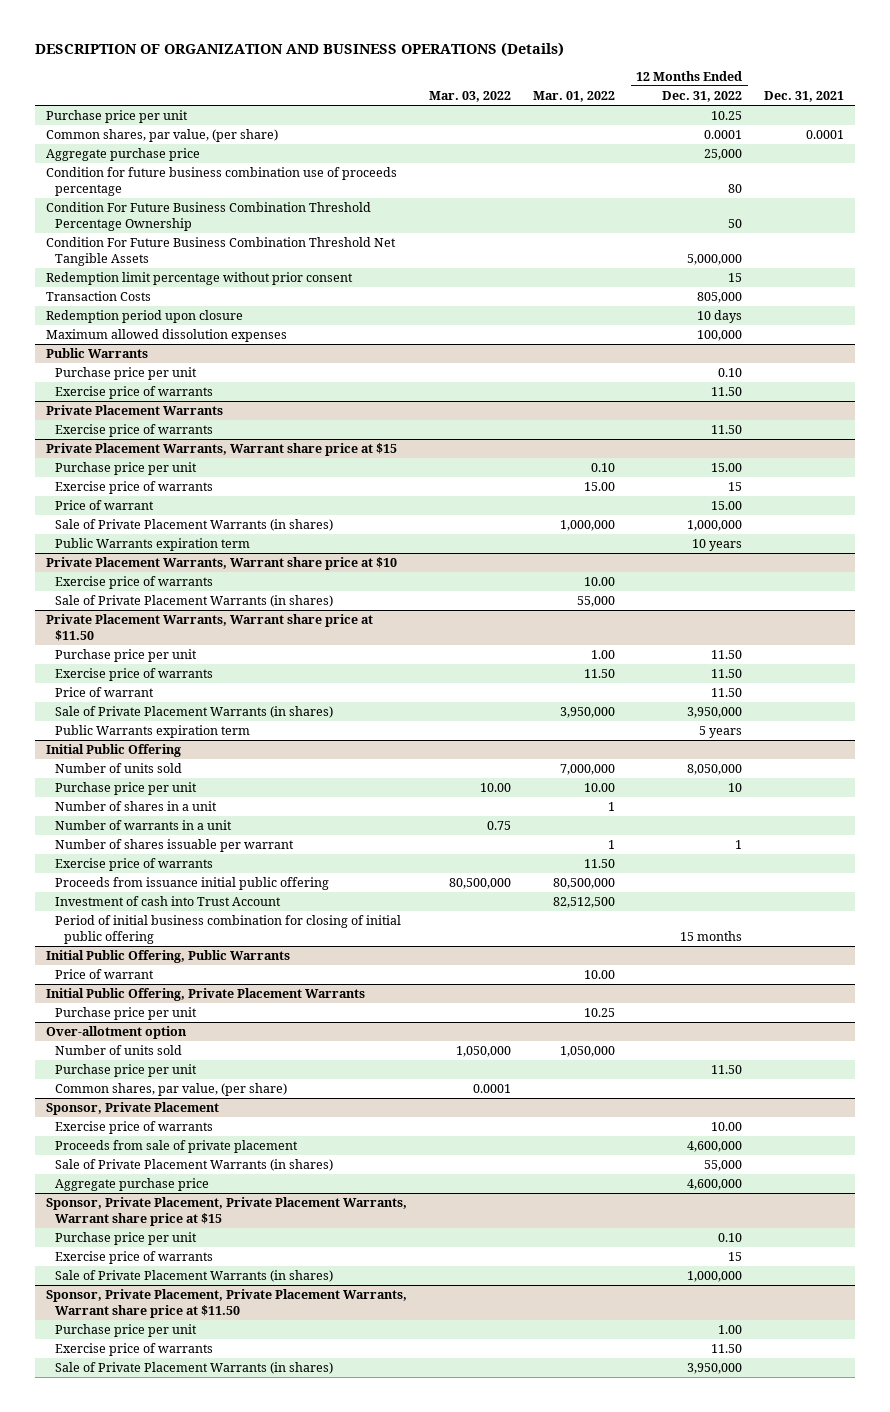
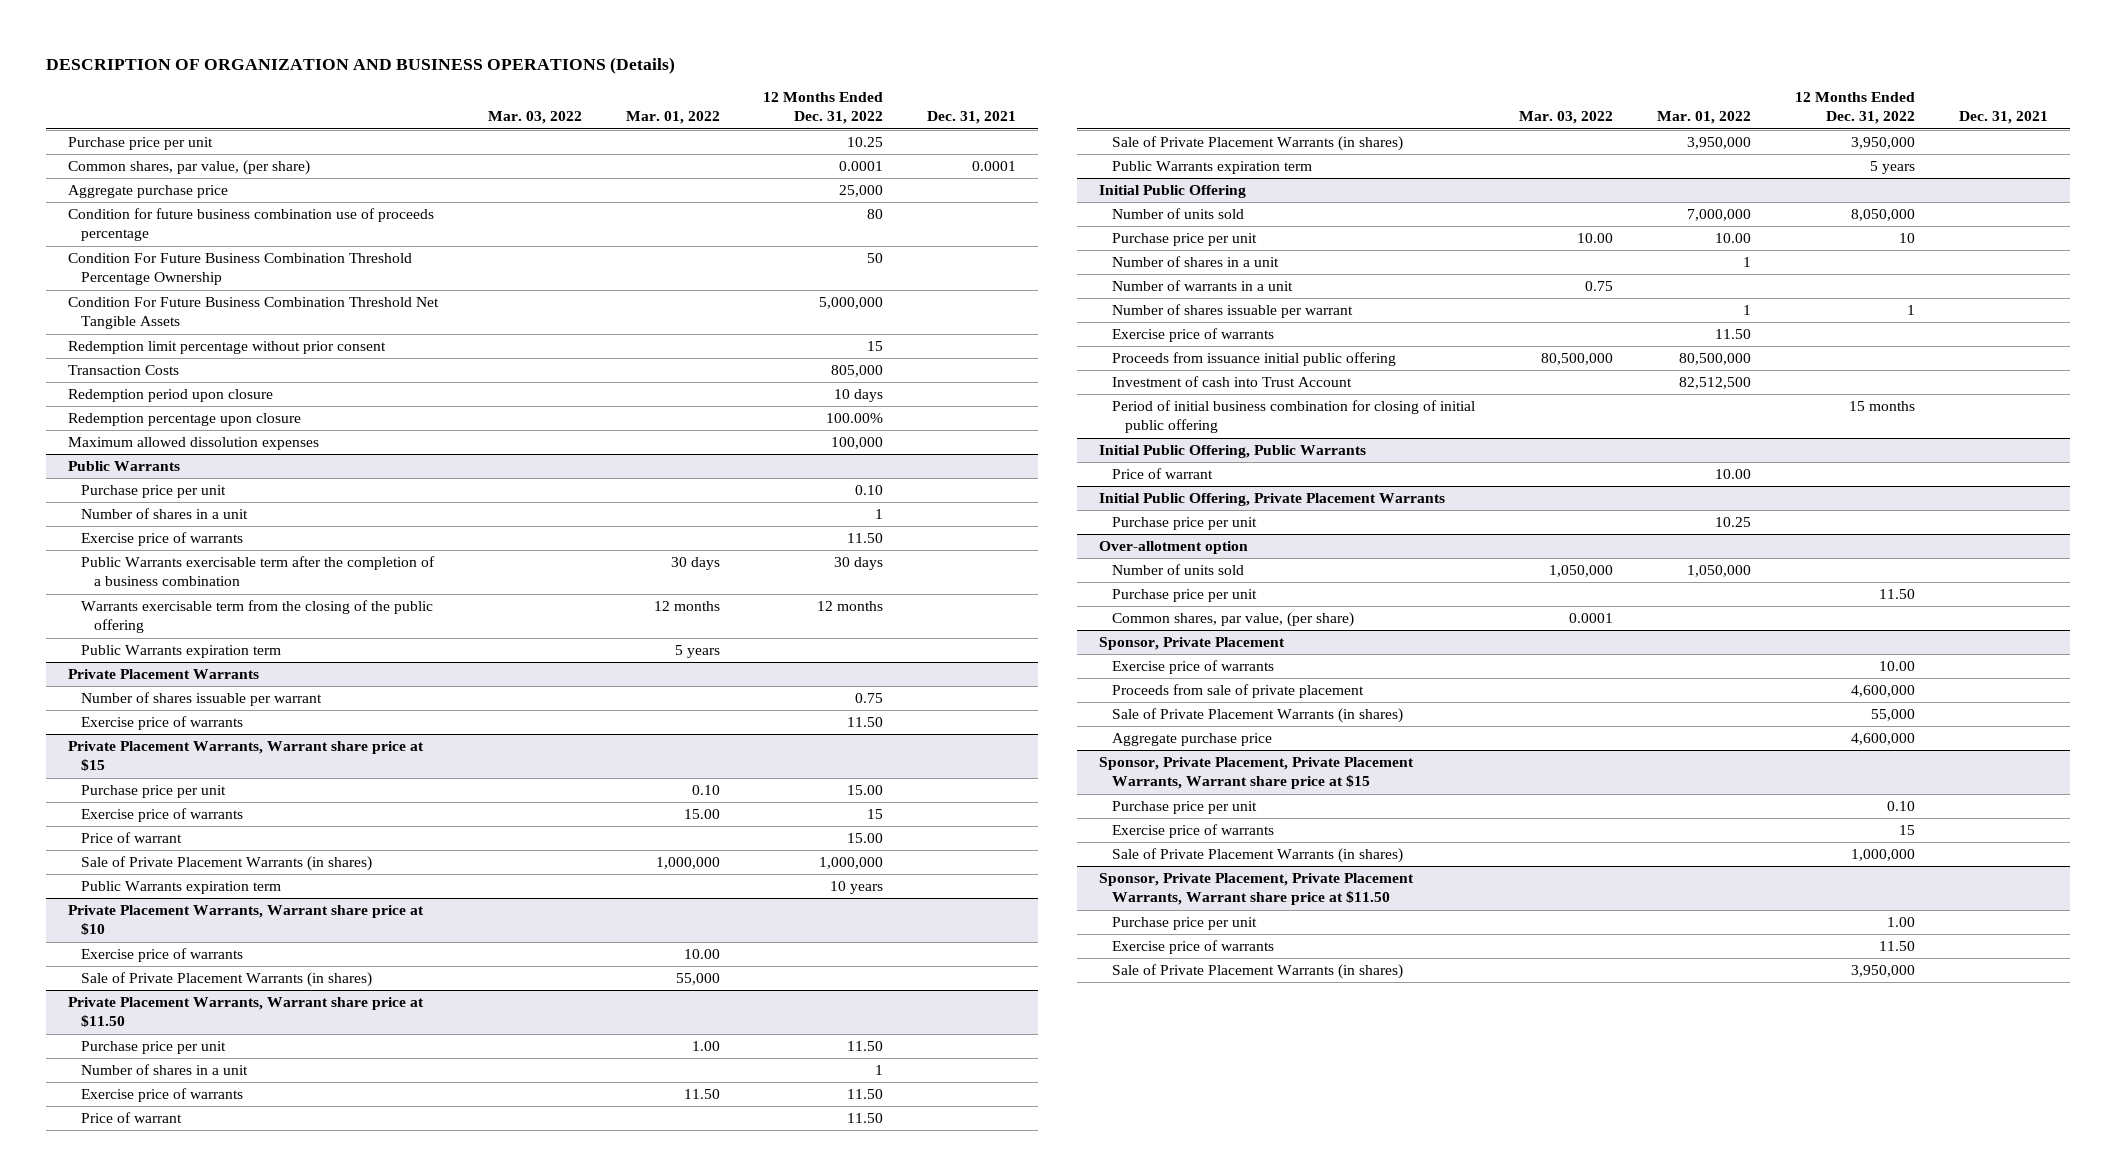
none -> [67,413,301,427] Redemption percentage upon closure
none -> [80,508,248,520] Number of shares in a unit
none -> [80,556,435,587] Public Warrants exercisable term after the completion of a business combination
none -> [80,600,433,634] Warrants exercisable term from the closing of the public offering
none -> [80,645,281,659] Public Warrants expiration term
none -> [80,692,322,707] Number of shares issuable per warrant
none -> [80,1064,248,1076] Number of shares in a unit

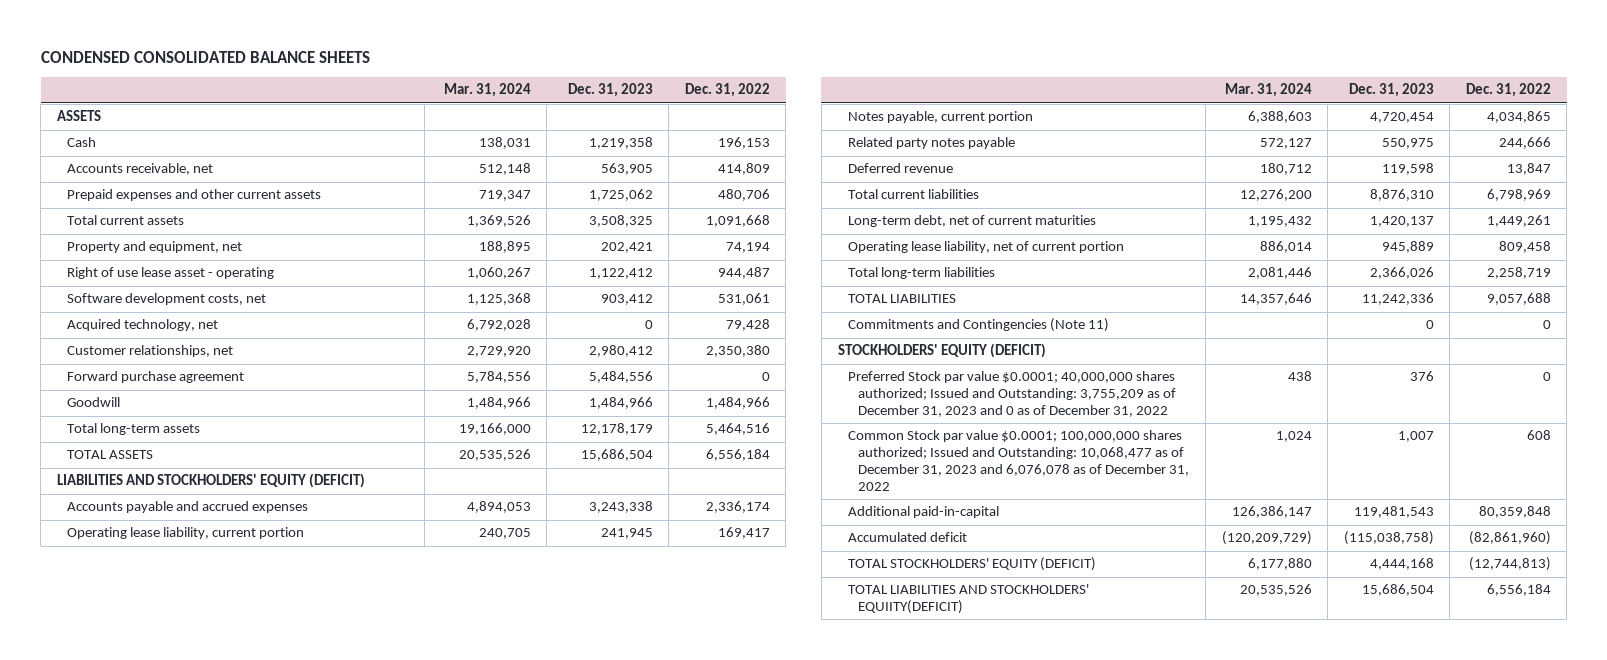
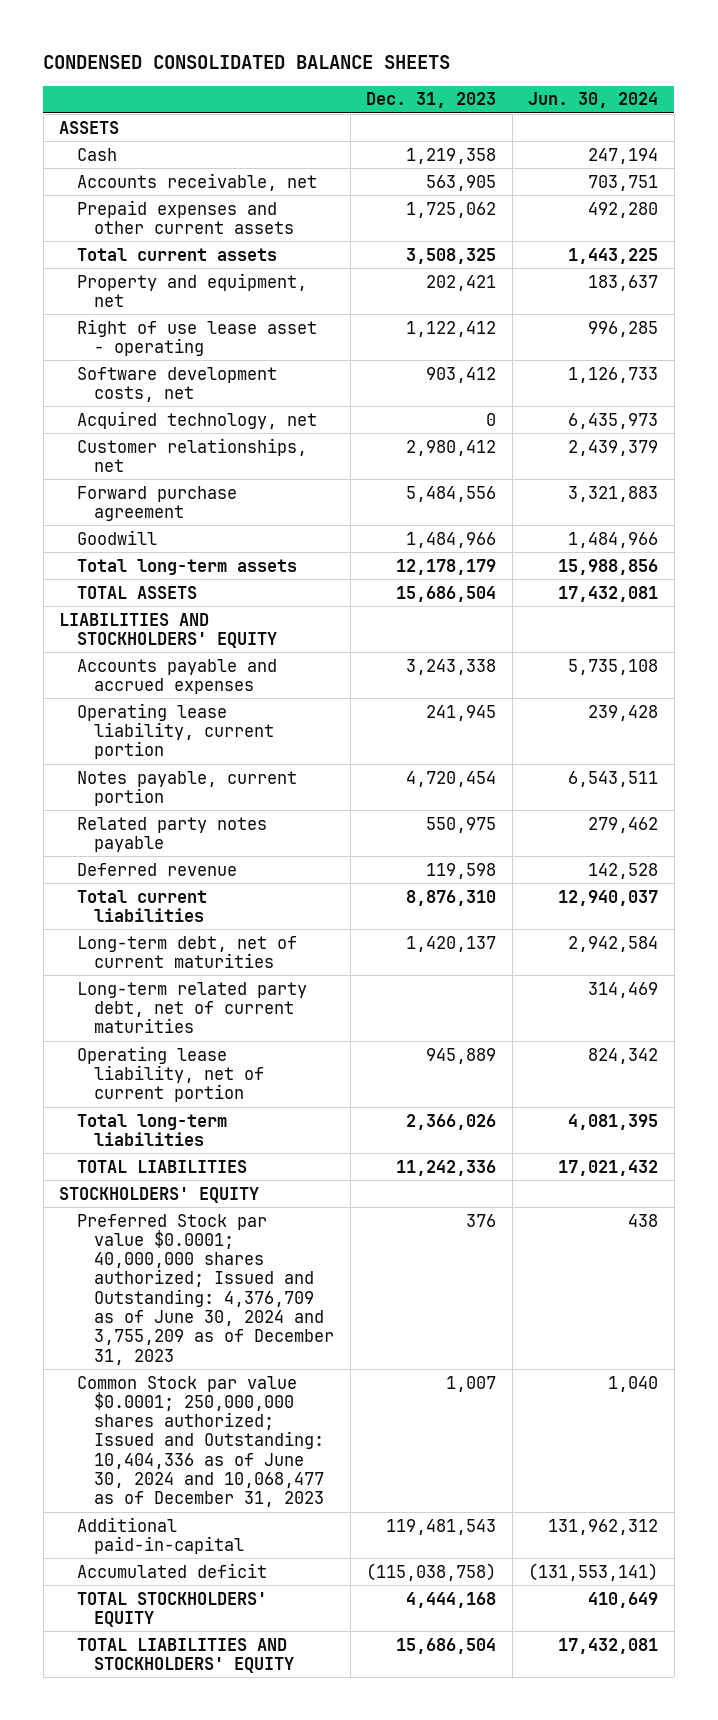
[443,83,531,98] Mar. 31, 2024 -> none
[684,83,770,98] Dec. 31, 2022 -> none
none -> [528,92,659,109] Jun. 30, 2024
[56,473,365,489] LIABILITIES AND STOCKHOLDERS' EQUITY (DEFICIT) -> [59,612,277,648] LIABILITIES AND STOCKHOLDERS' EQUITY
none -> [76,981,307,1034] Long-term related party debt, net of current maturities
[847,318,1109,333] Commitments and Contingencies (Note 11) -> none
[837,343,1046,359] STOCKHOLDERS' EQUITY (DEFICIT) -> [59,1186,260,1203] STOCKHOLDERS' EQUITY
[847,371,1177,417] Preferred Stock par value $0.0001; 40,000,000 shares authorized; Issued and Outstanding: 3,755,209 as of December 31, 2023 and 0 as of December 31, 2022 -> [76,1213,335,1365] Preferred Stock par value $0.0001; 40,000,000 shares authorized; Issued and Outstanding: 4,376,709 as of June 30, 2024 and 3,755,209 as of December 31, 2023
[847,430,1190,491] Common Stock par value $0.0001; 100,000,000 shares authorized; Issued and Outstanding: 10,068,477 as of December 31, 2023 and 6,076,078 as of December 31, 2022 -> [76,1375,325,1508] Common Stock par value $0.0001; 250,000,000 shares authorized; Issued and Outstanding: 10,404,336 as of June 30, 2024 and 10,068,477 as of December 31, 2023
[847,557,1096,572] TOTAL STOCKHOLDERS' EQUITY (DEFICIT) -> [76,1591,267,1627] TOTAL STOCKHOLDERS' EQUITY
[847,584,1089,615] TOTAL LIABILITIES AND STOCKHOLDERS' EQUIITY(DEFICIT) -> [76,1637,295,1673] TOTAL LIABILITIES AND STOCKHOLDERS' EQUITY

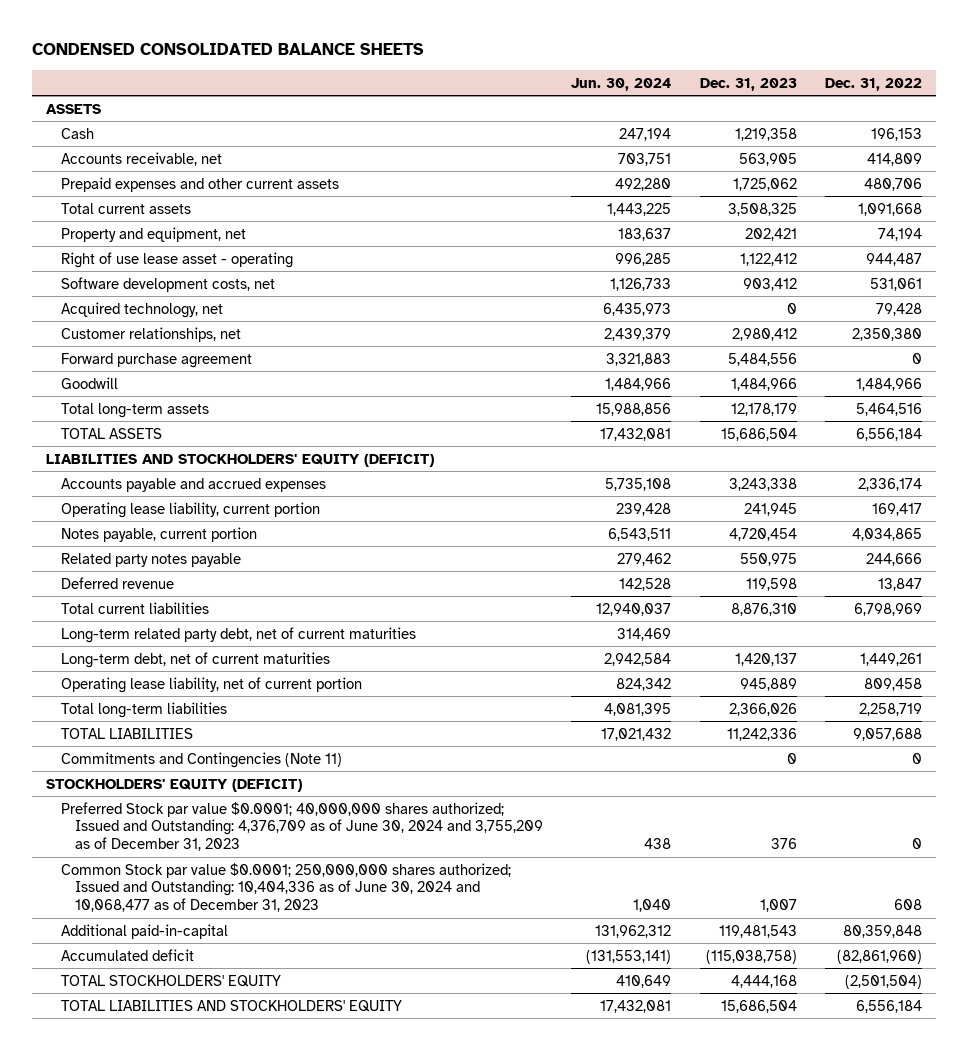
none -> [825,77,923,91] Dec. 31, 2022
[59,612,277,648] LIABILITIES AND STOCKHOLDERS' EQUITY -> [46,453,435,467] LIABILITIES AND STOCKHOLDERS' EQUITY (DEFICIT)
[76,935,297,968] Long-term debt, net of current maturities -> [60,651,330,668] Long-term debt, net of current maturities
none -> [60,751,342,768] Commitments and Contingencies (Note 11)
[59,1186,260,1203] STOCKHOLDERS' EQUITY -> [46,778,303,792] STOCKHOLDERS' EQUITY (DEFICIT)

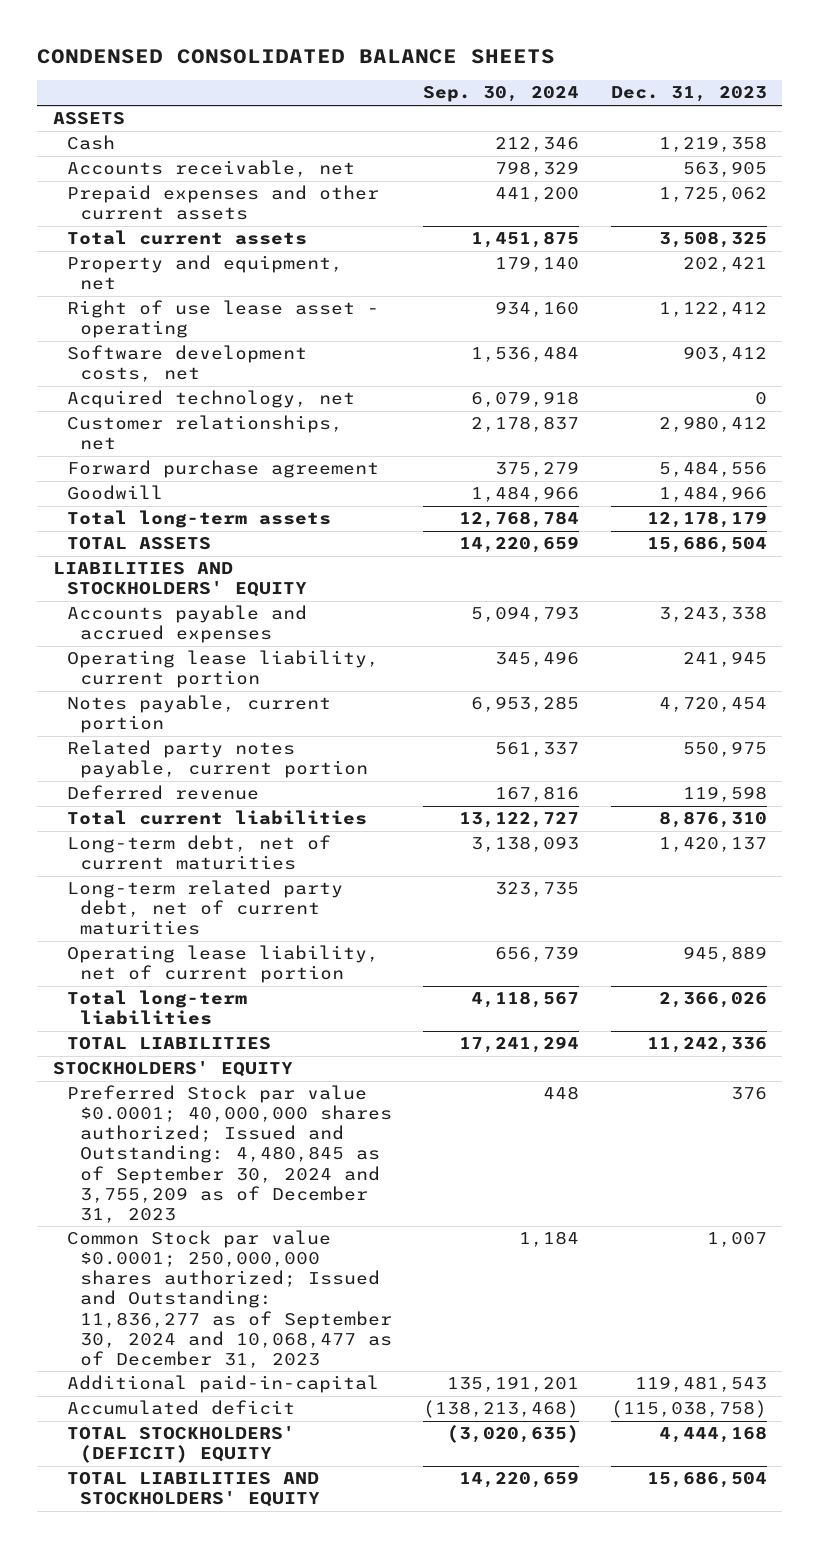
[571,77,672,91] Jun. 30, 2024 -> none
[825,77,923,91] Dec. 31, 2022 -> none
none -> [423,86,580,103] Sep. 30, 2024
[46,453,435,467] LIABILITIES AND STOCKHOLDERS' EQUITY (DEFICIT) -> [52,562,307,598] LIABILITIES AND STOCKHOLDERS' EQUITY
[60,552,241,567] Related party notes payable -> [66,740,369,779] Related party notes payable, current portion
[60,626,416,643] Long-term related party debt, net of current maturities -> [66,880,343,936] Long-term related party debt, net of current maturities
[60,751,342,768] Commitments and Contingencies (Note 11) -> none
[46,778,303,792] STOCKHOLDERS' EQUITY (DEFICIT) -> [52,1061,293,1078] STOCKHOLDERS' EQUITY
[60,801,543,852] Preferred Stock par value $0.0001; 40,000,000 shares authorized; Issued and Outstanding: 4,376,709 as of June 30, 2024 and 3,755,209 as of December 31, 2023 -> [66,1085,393,1223] Preferred Stock par value $0.0001; 40,000,000 shares authorized; Issued and Outstanding: 4,480,845 as of September 30, 2024 and 3,755,209 as of December 31, 2023
[60,862,511,913] Common Stock par value $0.0001; 250,000,000 shares authorized; Issued and Outstanding: 10,404,336 as of June 30, 2024 and 10,068,477 as of December 31, 2023 -> [66,1230,393,1368] Common Stock par value $0.0001; 250,000,000 shares authorized; Issued and Outstanding: 11,836,277 as of September 30, 2024 and 10,068,477 as of December 31, 2023
[60,974,281,987] TOTAL STOCKHOLDERS' EQUITY -> [66,1426,295,1464] TOTAL STOCKHOLDERS' (DEFICIT) EQUITY

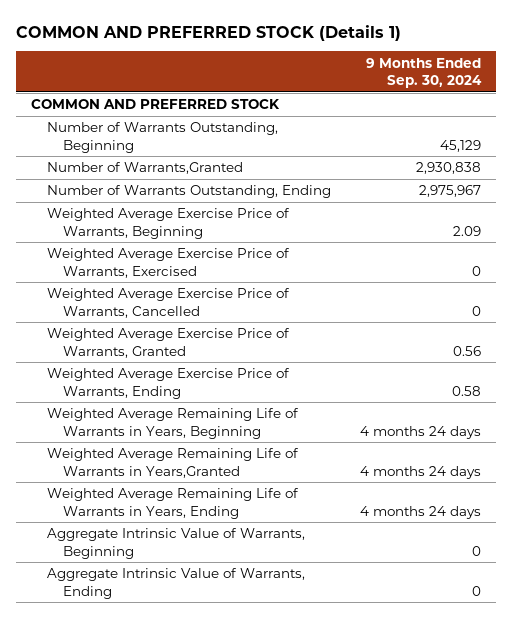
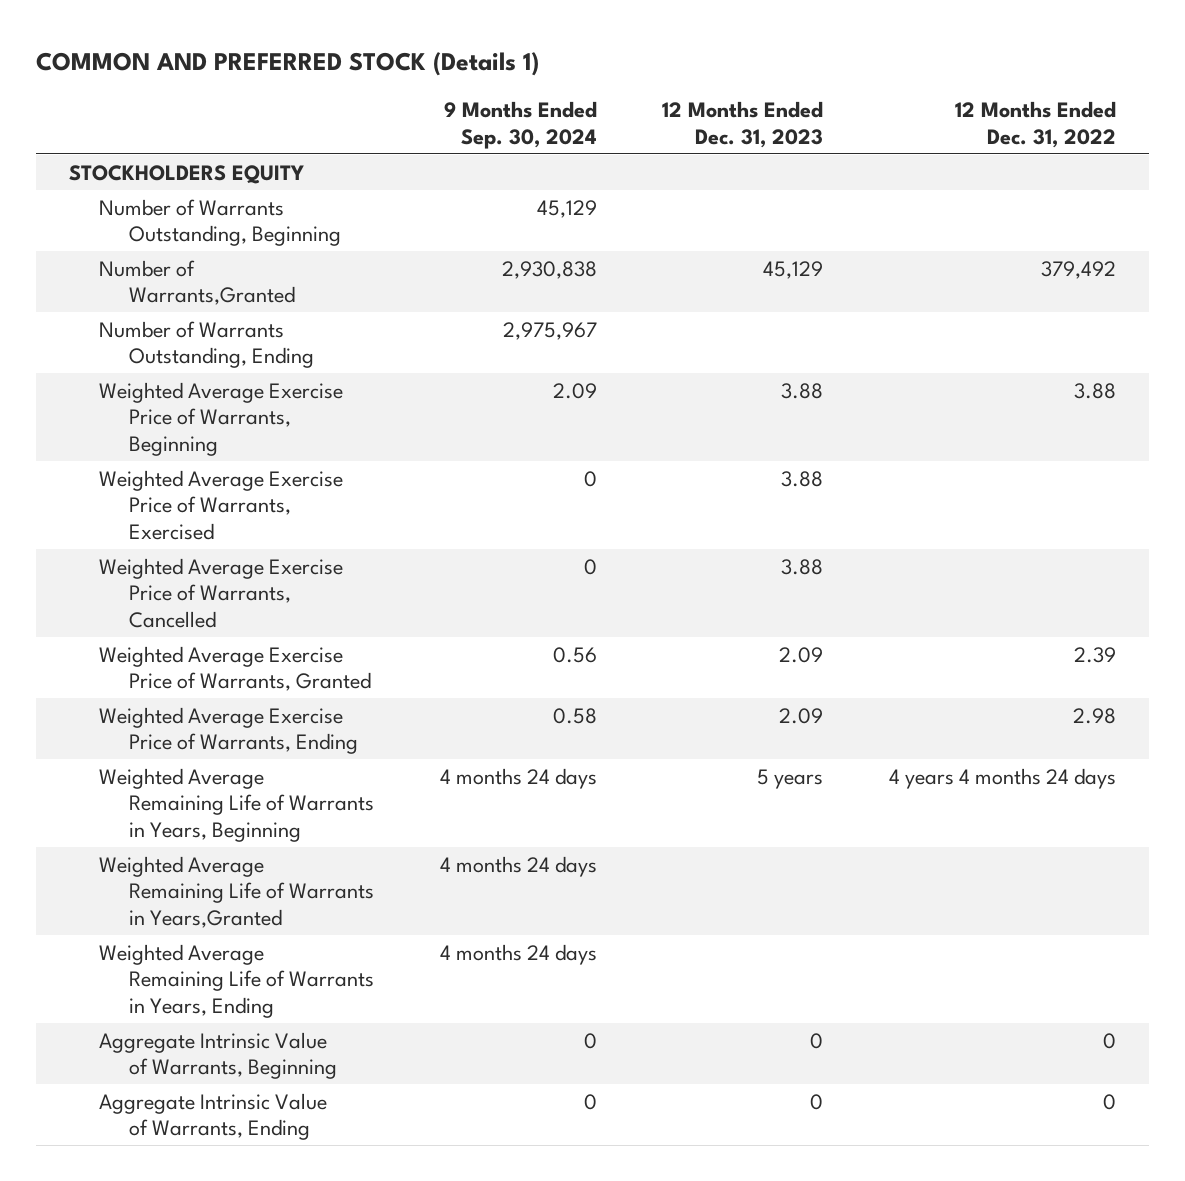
none -> [662,101,824,148] 12 Months Ended Dec. 31, 2023
none -> [954,101,1116,148] 12 Months Ended Dec. 31, 2022
[30,99,280,110] COMMON AND PREFERRED STOCK -> [68,164,304,184] STOCKHOLDERS EQUITY

